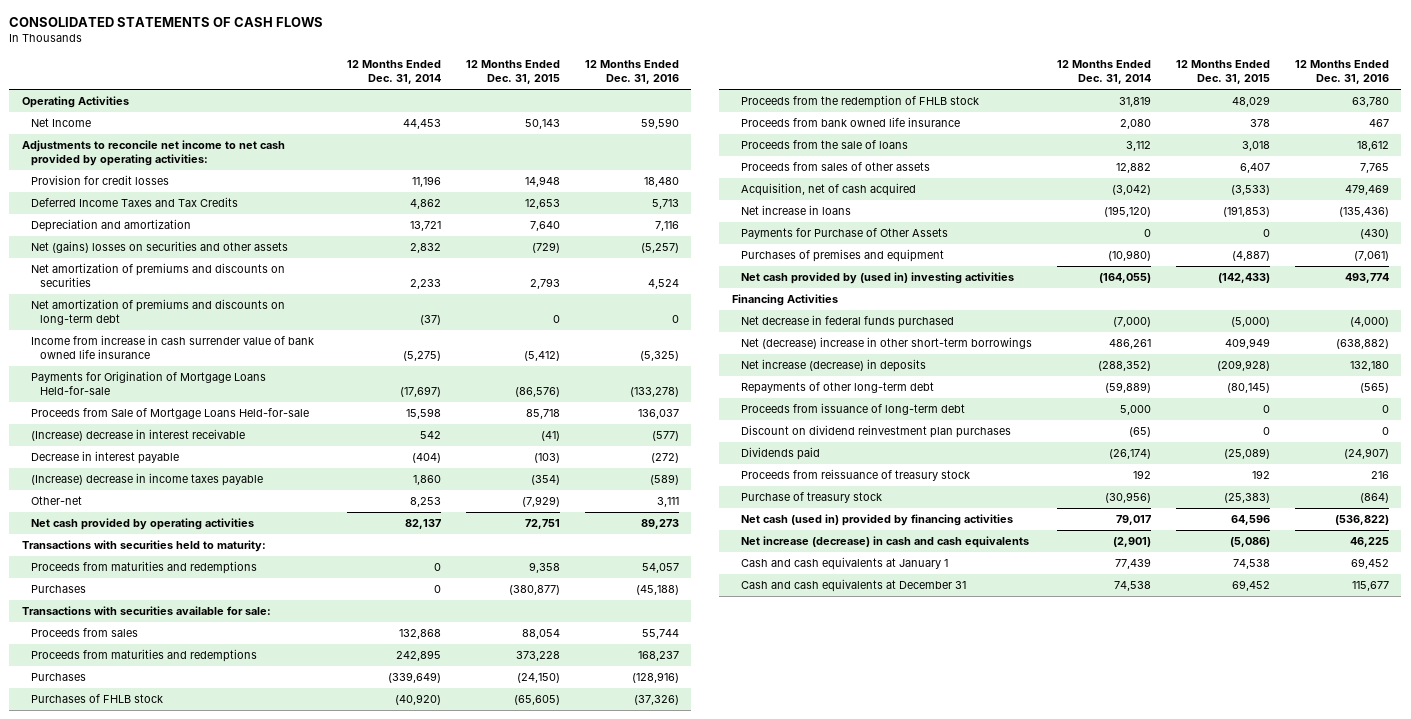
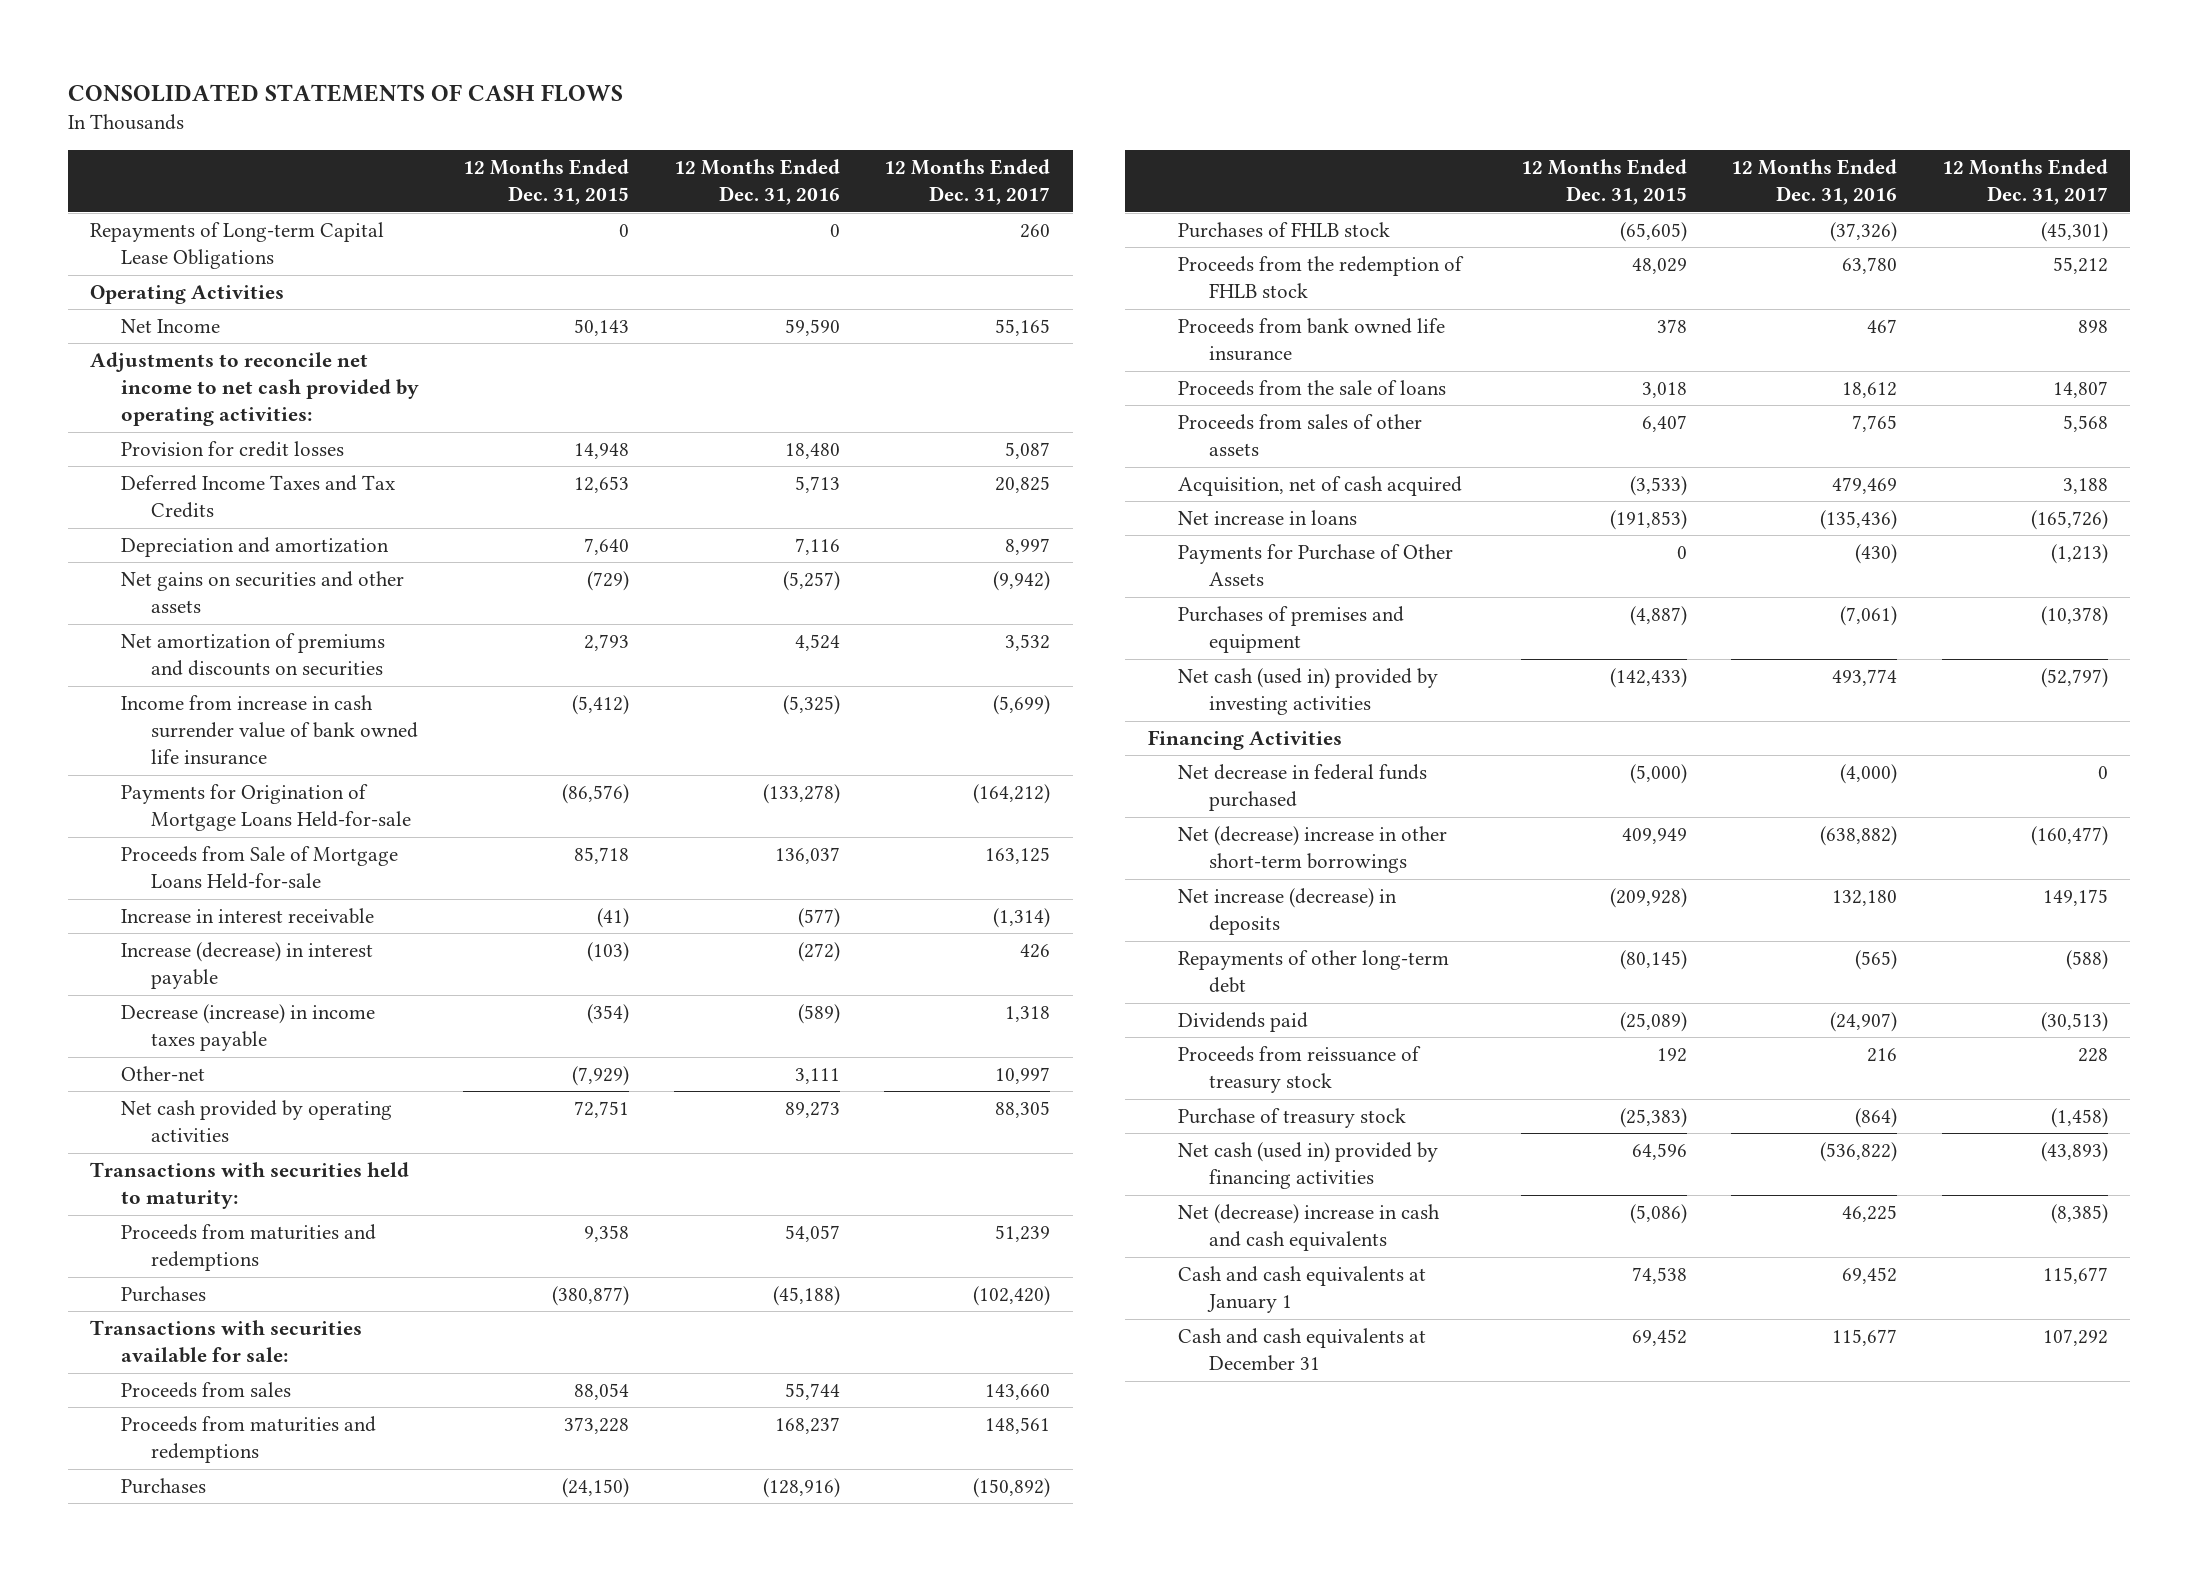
[346,60,441,85] 12 Months Ended Dec. 31, 2014 -> none
none -> [884,158,1051,206] 12 Months Ended Dec. 31, 2017
none -> [90,222,385,270] Repayments of Long-term Capital Lease Obligations
[30,241,288,254] Net (gains) losses on securities and other assets -> [120,571,404,614] Net gains on securities and other assets
[30,299,285,326] Net amortization of premiums and discounts on long-term debt -> none
[30,429,245,442] (Increase) decrease in interest receivable -> [120,908,374,925] Increase in interest receivable
[30,451,179,465] Decrease in interest payable -> [120,942,373,990] Increase (decrease) in interest payable
[30,473,263,487] (Increase) decrease in income taxes payable -> [120,1004,375,1052] Decrease (increase) in income taxes payable
[740,272,1014,285] Net cash provided by (used in) investing activities -> [1178,668,1439,716] Net cash (used in) provided by investing activities
[740,403,965,416] Proceeds from issuance of long-term debt -> none
[740,425,1011,439] Discount on dividend reinvestment plan purchases -> none
[740,536,1029,549] Net increase (decrease) in cash and cash equivalents -> [1178,1204,1441,1252] Net (decrease) increase in cash and cash equivalents

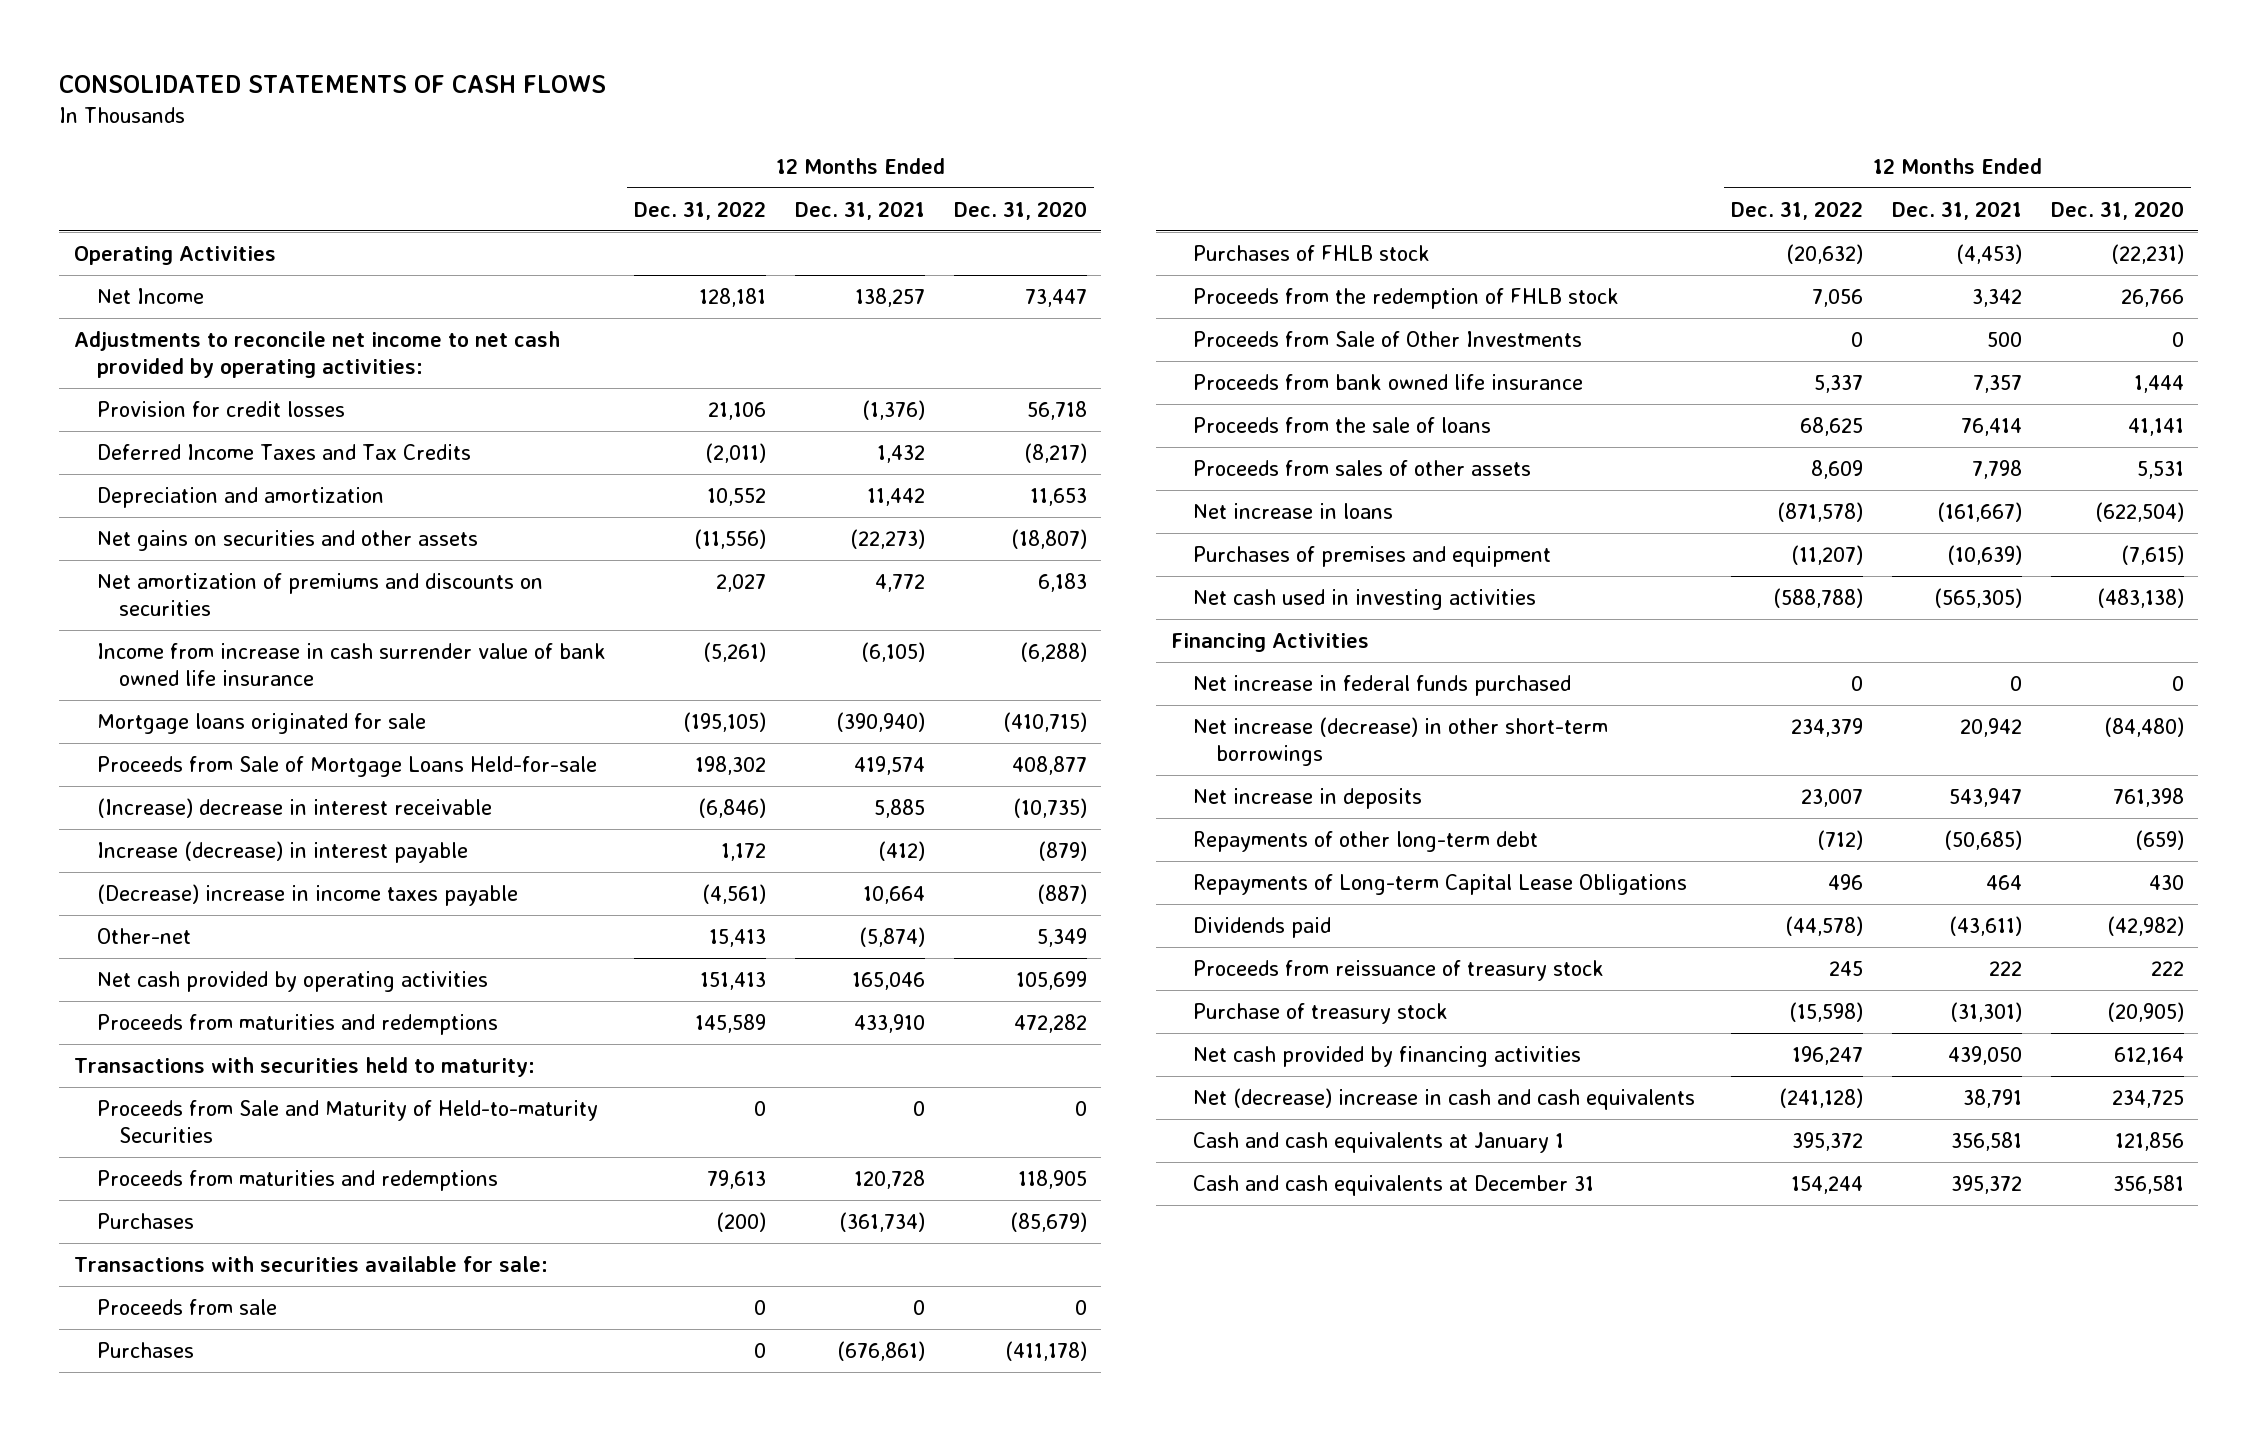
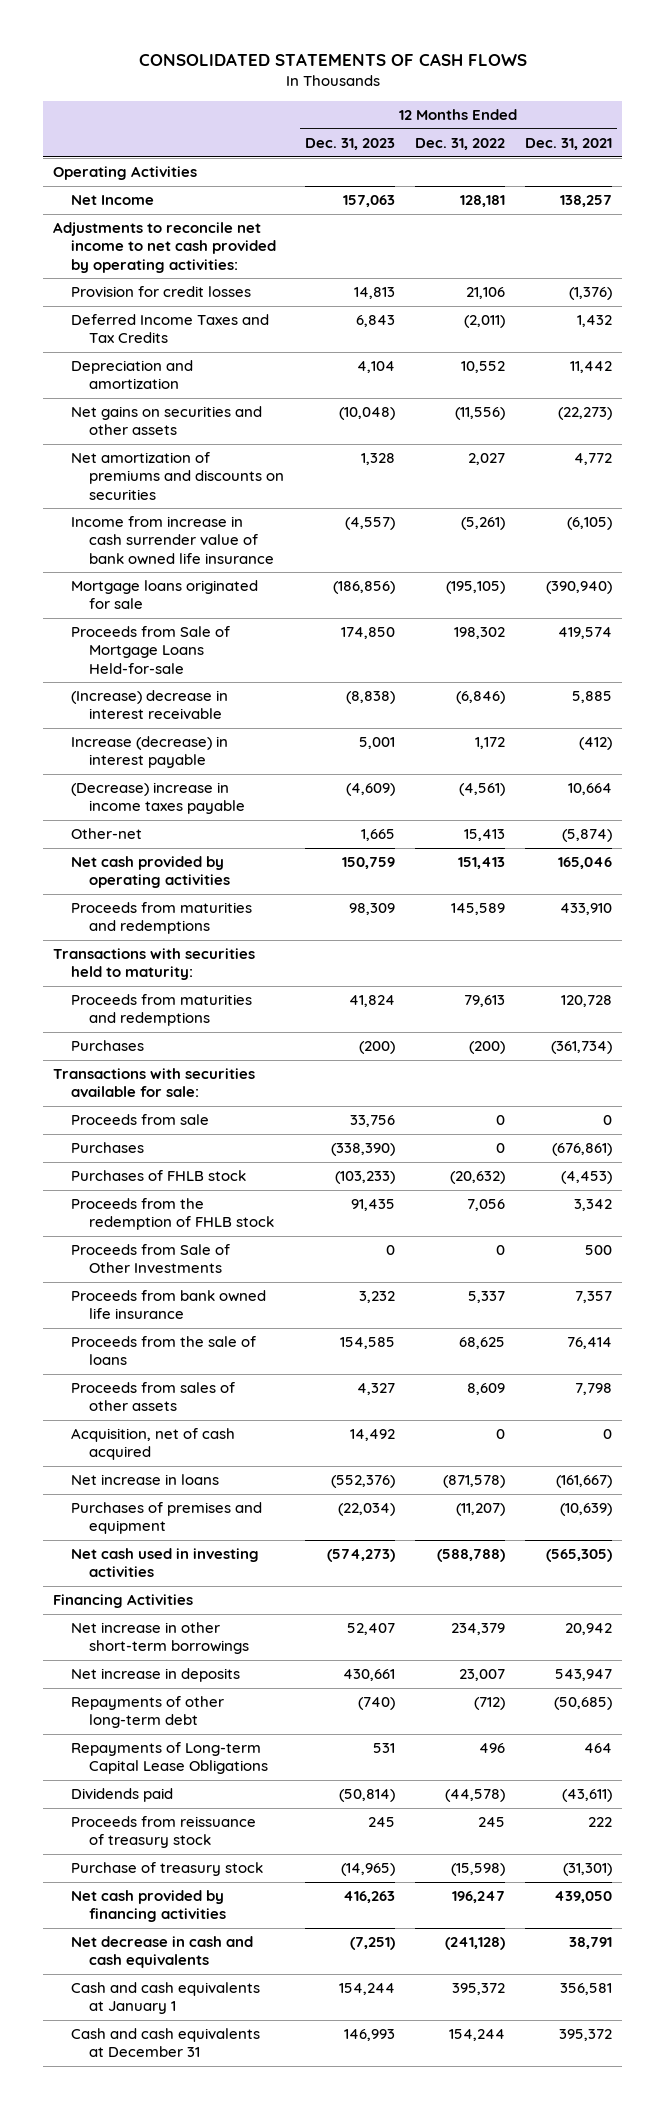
[954,200,1088,220] Dec. 31, 2020 -> none
none -> [304,138,395,151] Dec. 31, 2023
[96,1099,598,1143] Proceeds from Sale and Maturity of Held-to-maturity Securities -> none
none -> [71,1428,236,1461] Acquisition, net of cash acquired
[1193,674,1572,696] Net increase in federal funds purchased -> none
[1193,716,1609,766] Net increase (decrease) in other short-term borrowings -> [71,1622,250,1655] Net increase in other short-term borrowings
[1193,1087,1696,1110] Net (decrease) increase in cash and cash equivalents -> [71,1936,254,1969] Net decrease in cash and cash equivalents

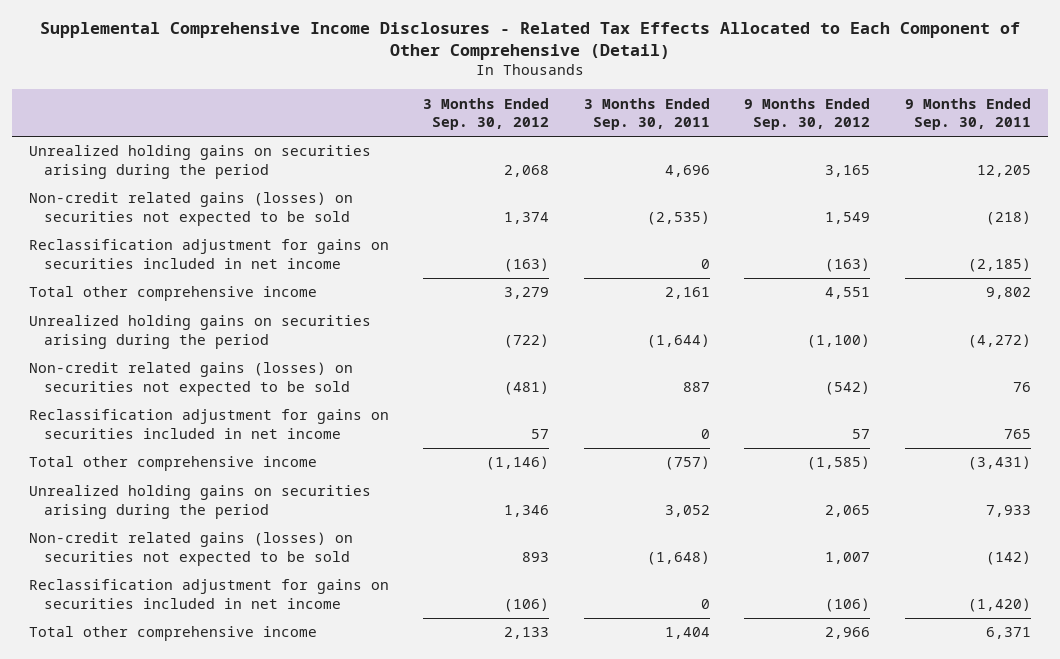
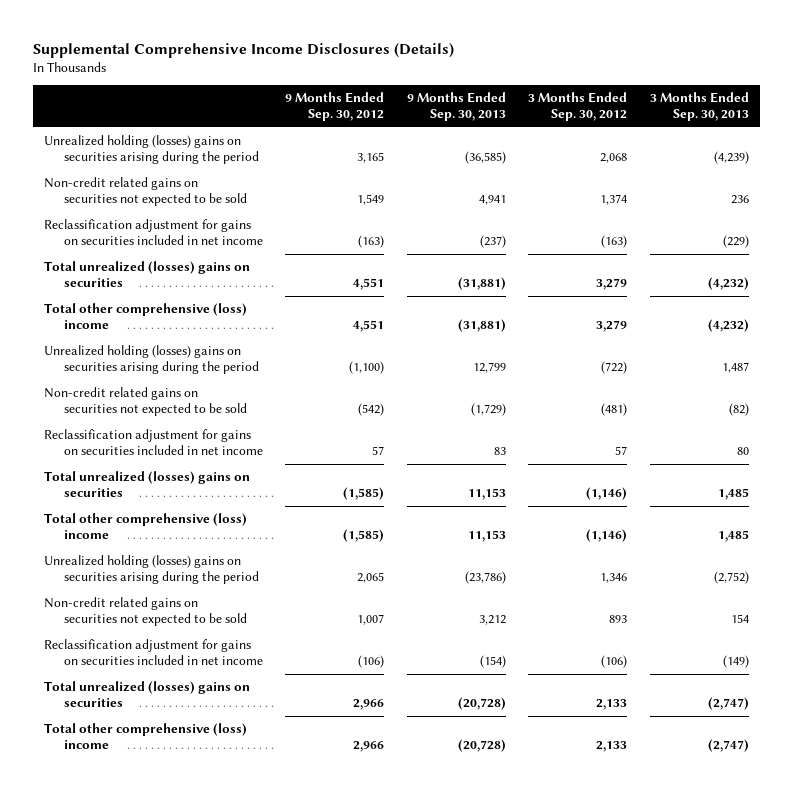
[39,21,1020,60] Supplemental Comprehensive Income Disclosures - Related Tax Effects Allocated to Each Component of Other Comprehensive (Detail) -> [33,42,455,58] Supplemental Comprehensive Income Disclosures (Details)
[583,97,710,130] 3 Months Ended Sep. 30, 2011 -> none
[904,97,1031,130] 9 Months Ended Sep. 30, 2011 -> none
none -> [406,91,506,122] 9 Months Ended Sep. 30, 2013
none -> [649,91,749,122] 3 Months Ended Sep. 30, 2013
[28,145,371,179] Unrealized holding gains on securities arising during the period -> [44,134,259,165] Unrealized holding (losses) gains on securities arising during the period
[28,192,353,226] Non-credit related gains (losses) on securities not expected to be sold -> [44,176,247,207] Non-credit related gains on securities not expected to be sold
none -> [44,260,251,288] Total unrealized (losses) gains on securities
[28,286,317,302] Total other comprehensive income -> [44,302,248,330] Total other comprehensive (loss) income
[28,315,371,349] Unrealized holding gains on securities arising during the period -> [44,344,259,375] Unrealized holding (losses) gains on securities arising during the period
[28,362,353,396] Non-credit related gains (losses) on securities not expected to be sold -> [44,386,247,417] Non-credit related gains on securities not expected to be sold
none -> [44,470,251,498] Total unrealized (losses) gains on securities
[28,456,317,472] Total other comprehensive income -> [44,512,248,540] Total other comprehensive (loss) income
[28,485,371,519] Unrealized holding gains on securities arising during the period -> [44,554,259,585] Unrealized holding (losses) gains on securities arising during the period
[28,532,353,566] Non-credit related gains (losses) on securities not expected to be sold -> [44,596,247,627] Non-credit related gains on securities not expected to be sold
none -> [44,680,251,708] Total unrealized (losses) gains on securities
[28,626,317,642] Total other comprehensive income -> [44,722,248,750] Total other comprehensive (loss) income

